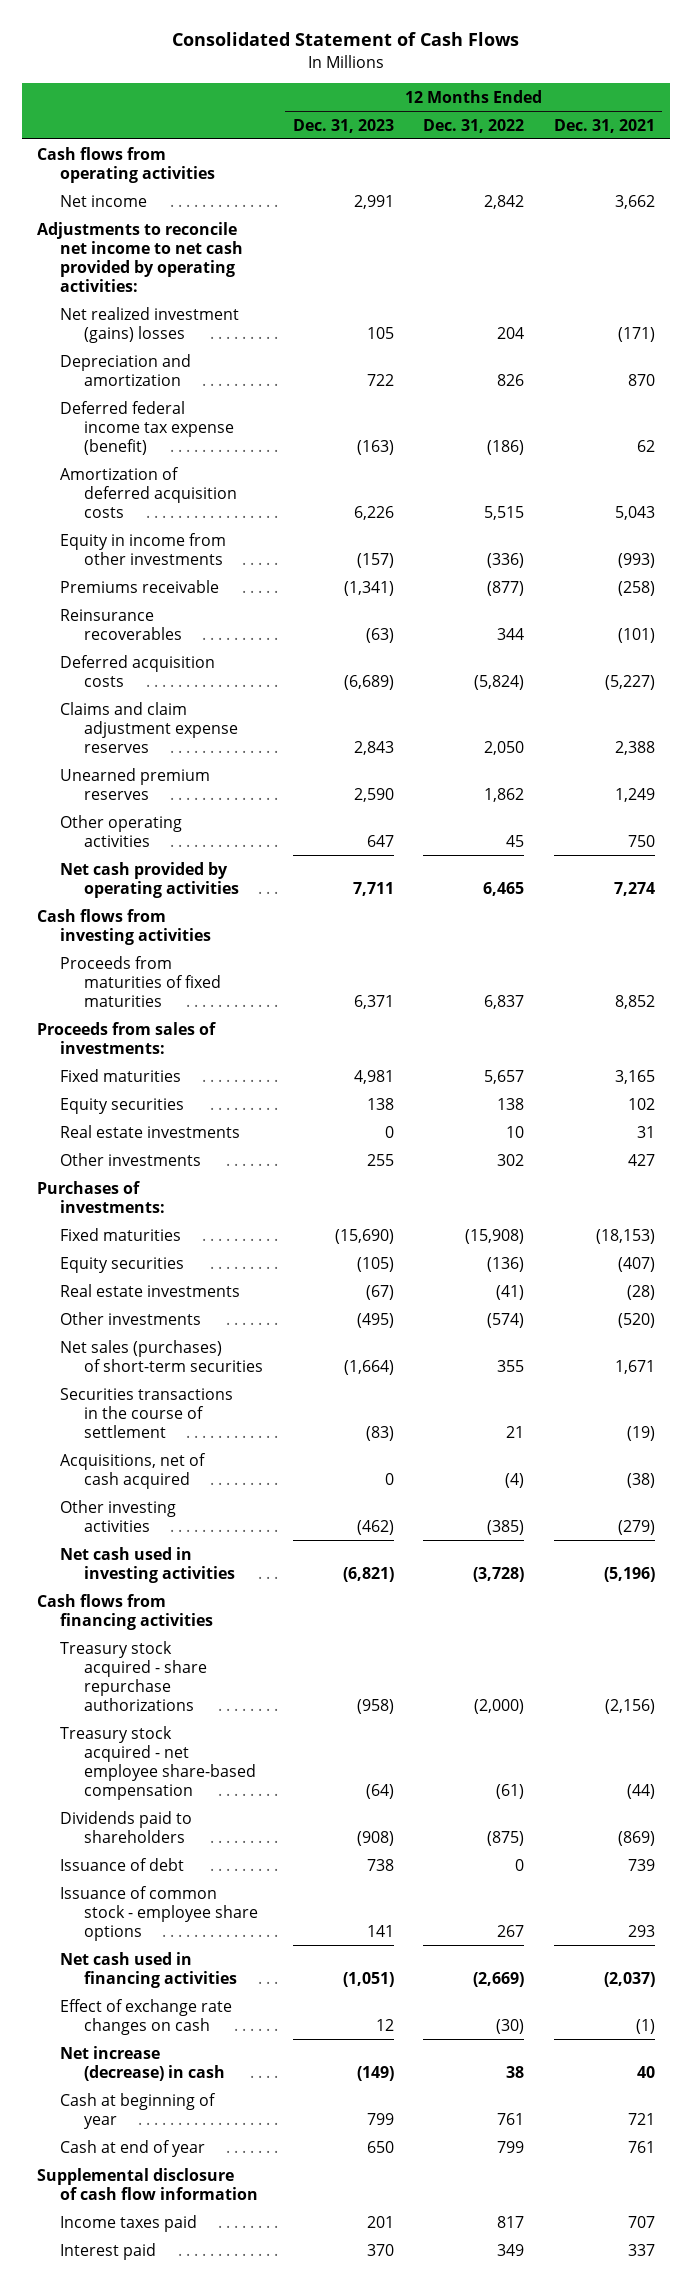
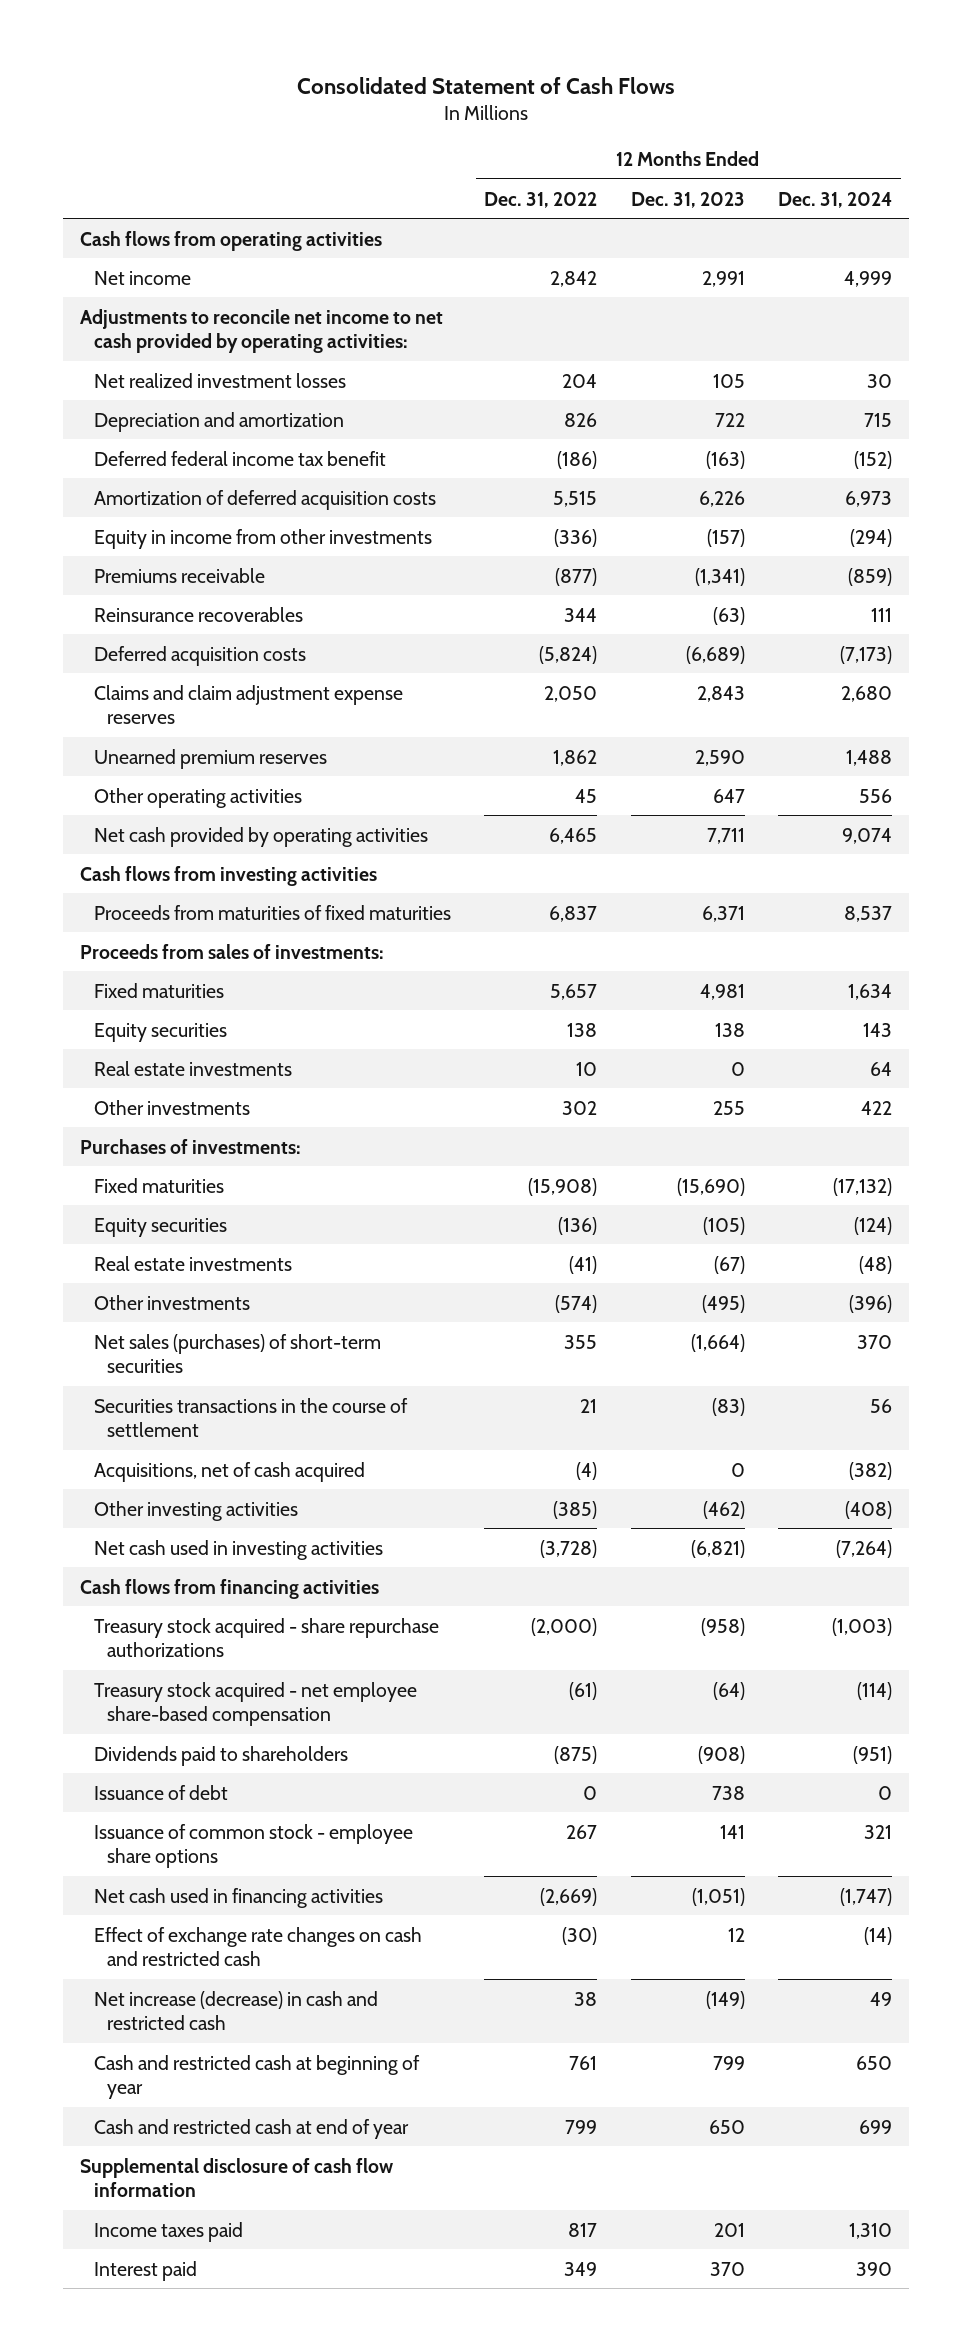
[553,118,655,133] Dec. 31, 2021 -> none
none -> [778,191,893,208] Dec. 31, 2024
[60,306,240,343] Net realized investment (gains) losses -> [93,372,346,388] Net realized investment losses
[60,400,235,455] Deferred federal income tax expense (benefit) -> [93,450,386,466] Deferred federal income tax benefit
[60,1998,233,2035] Effect of exchange rate changes on cash -> [93,1926,422,1966] Effect of exchange rate changes on cash and restricted cash
[60,2045,226,2081] Net increase (decrease) in cash -> [93,1990,378,2030] Net increase (decrease) in cash and restricted cash
[60,2092,217,2129] Cash at beginning of year -> [93,2054,420,2099] Cash and restricted cash at beginning of year
[60,2139,206,2157] Cash at end of year -> [93,2118,409,2139] Cash and restricted cash at end of year

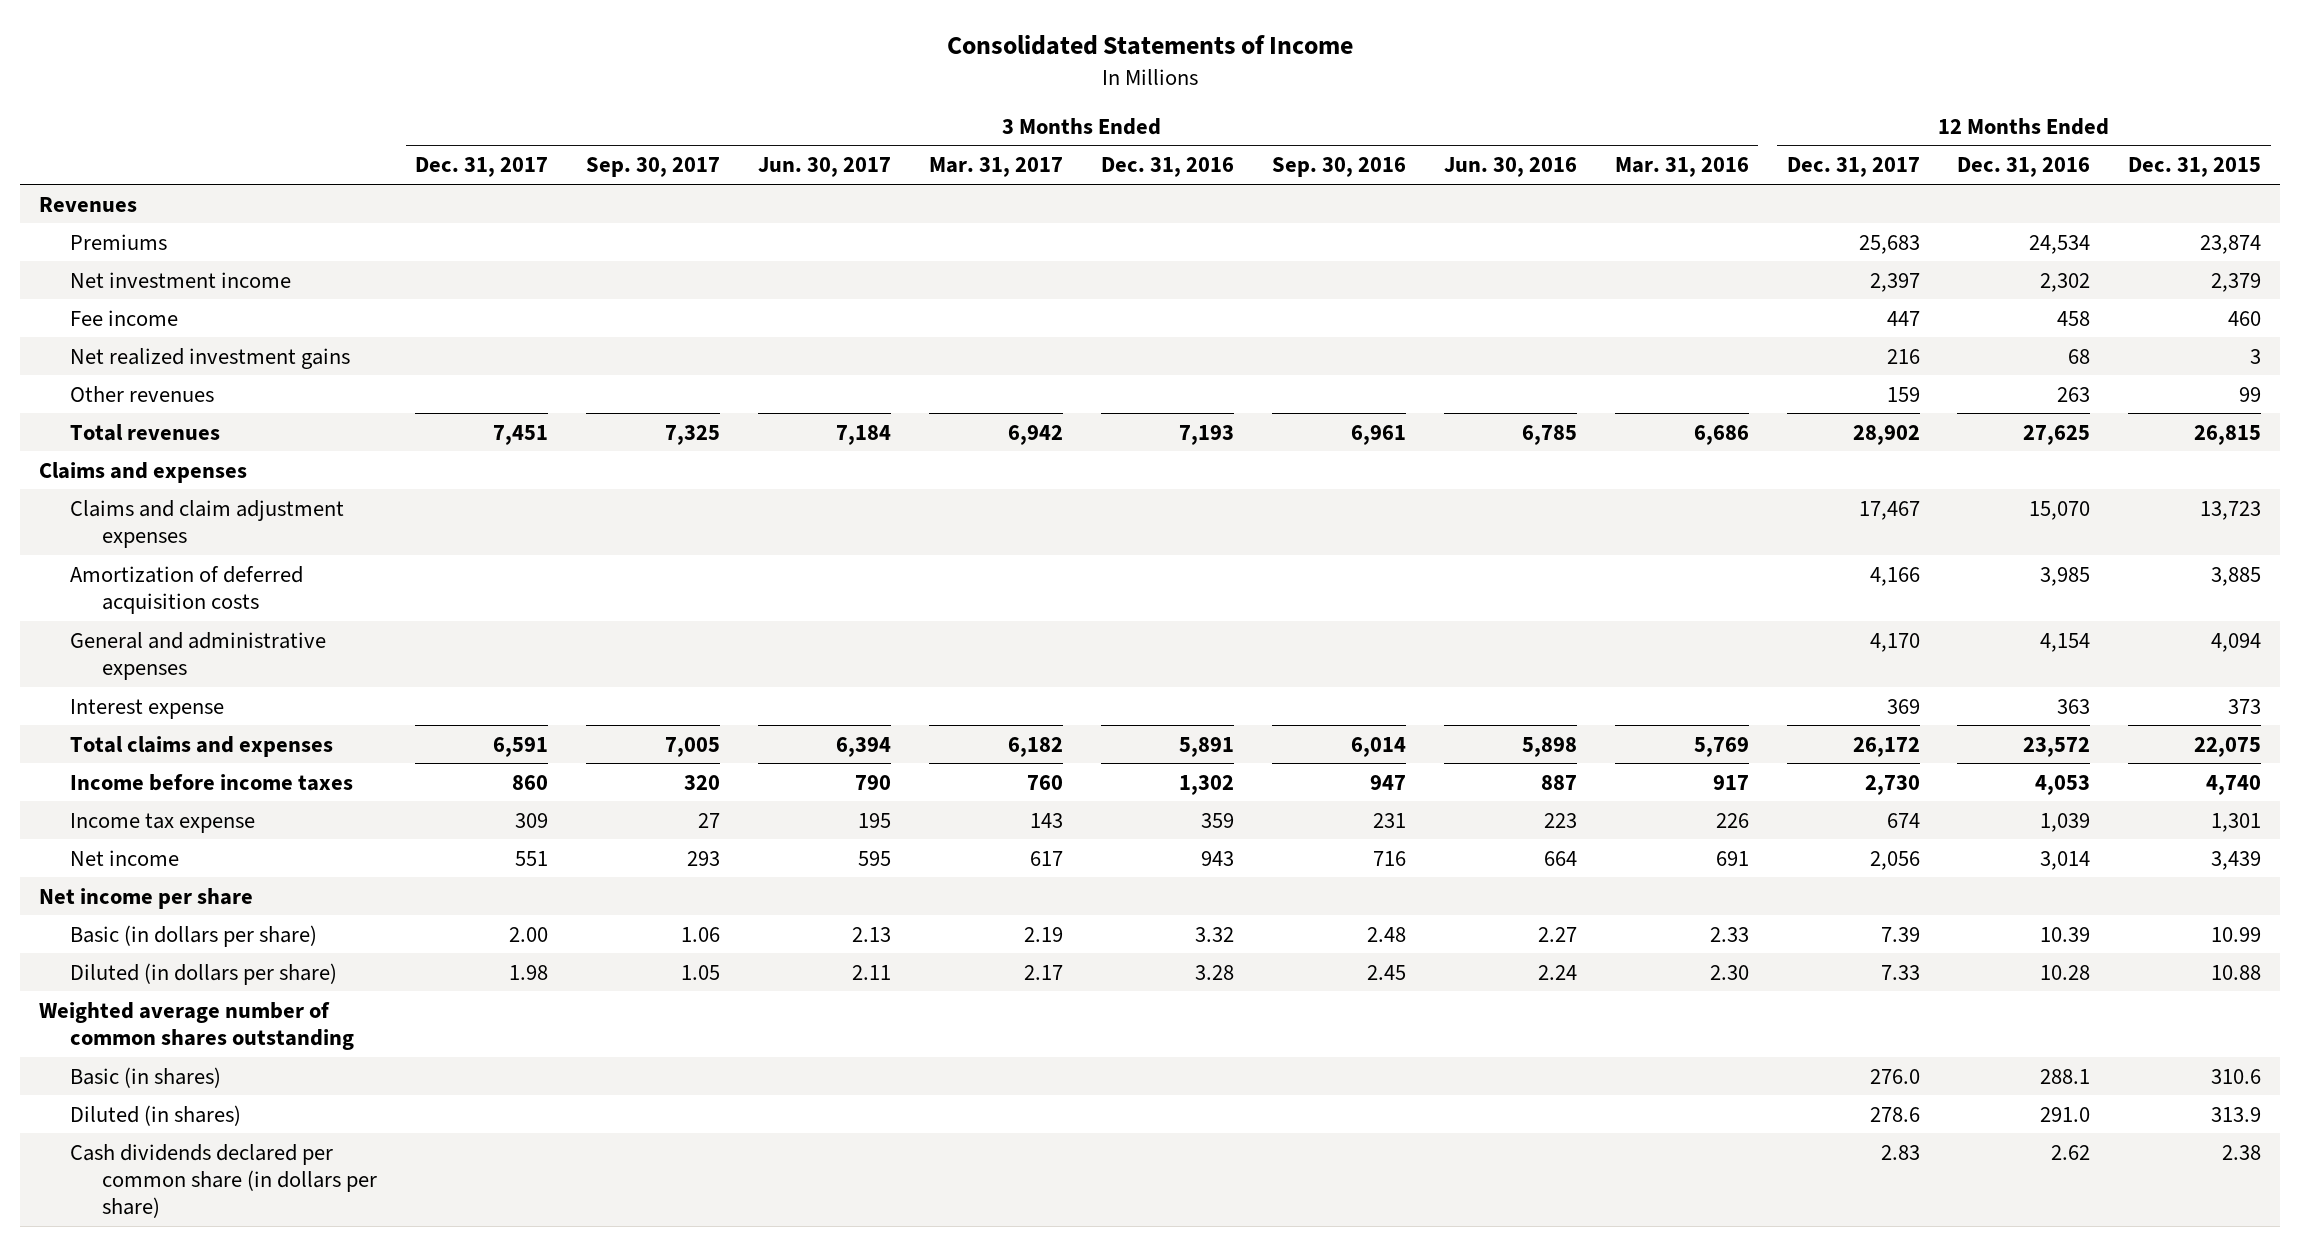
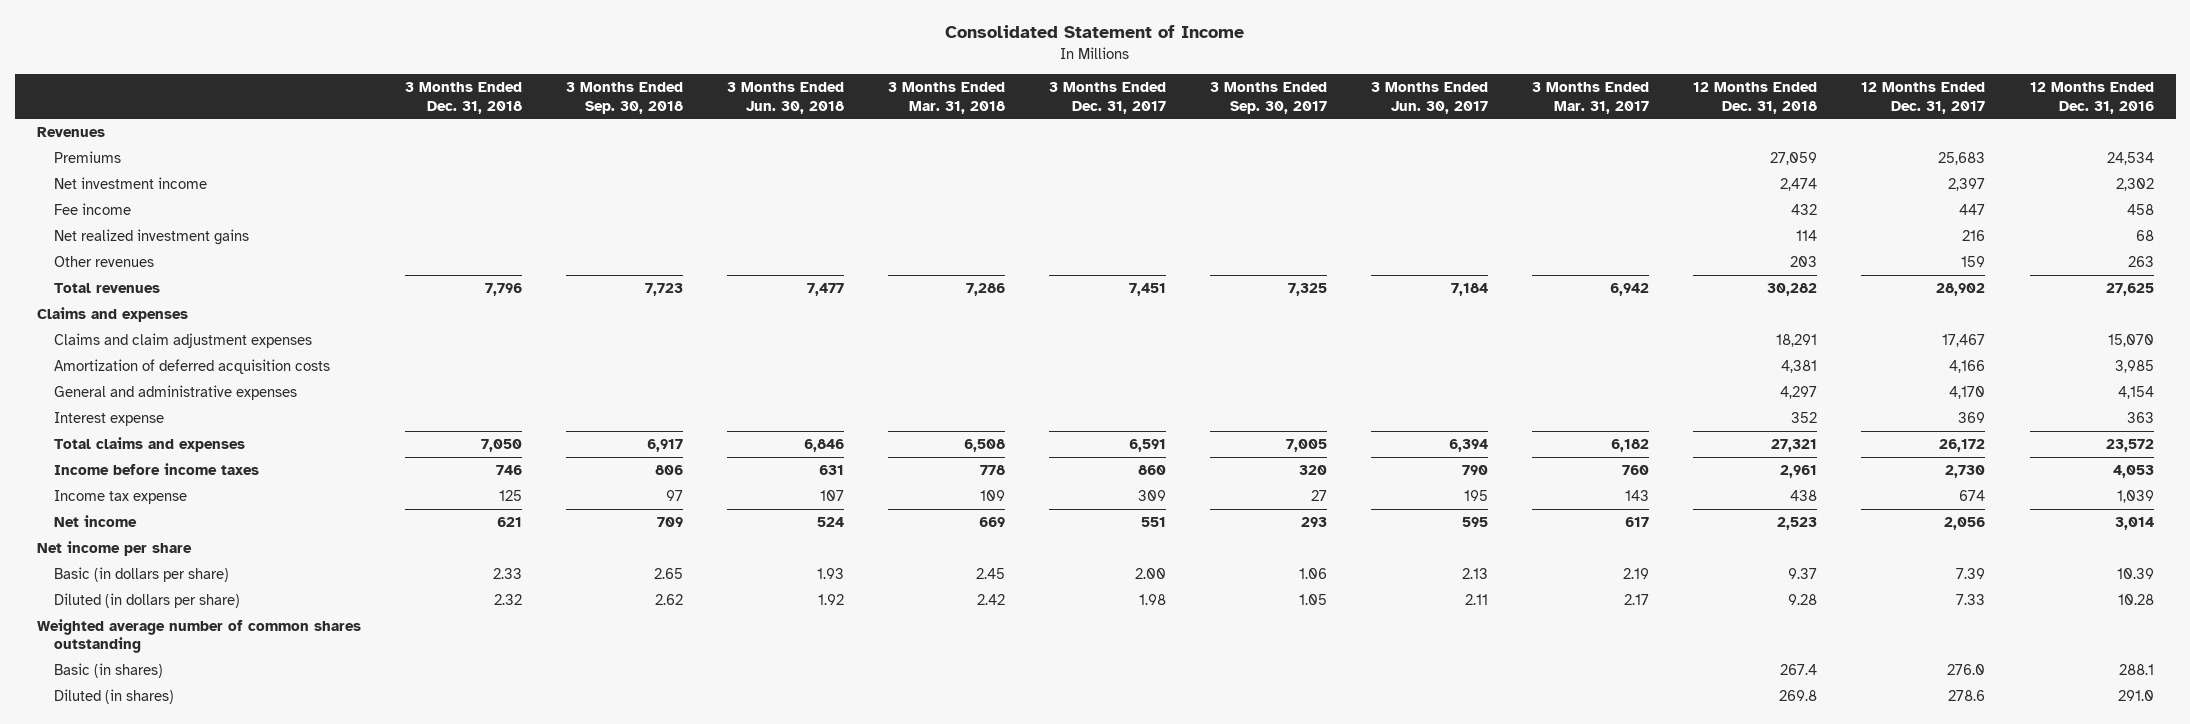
[946,35,1353,56] Consolidated Statements of Income -> [945,25,1245,39] Consolidated Statement of Income
[1100,157,1234,178] Dec. 31, 2016 -> none
[1271,157,1406,178] Sep. 30, 2016 -> none
[1443,157,1577,178] Jun. 30, 2016 -> none
[1614,157,1749,178] Mar. 31, 2016 -> none
[2128,157,2262,178] Dec. 31, 2015 -> none
none -> [404,82,522,114] 3 Months Ended Dec. 31, 2018
none -> [565,82,683,114] 3 Months Ended Sep. 30, 2018
none -> [727,82,845,114] 3 Months Ended Jun. 30, 2018
none -> [888,82,1006,114] 3 Months Ended Mar. 31, 2018
none -> [1693,82,1818,114] 12 Months Ended Dec. 31, 2018
[70,1143,378,1219] Cash dividends declared per common share (in dollars per share) -> none

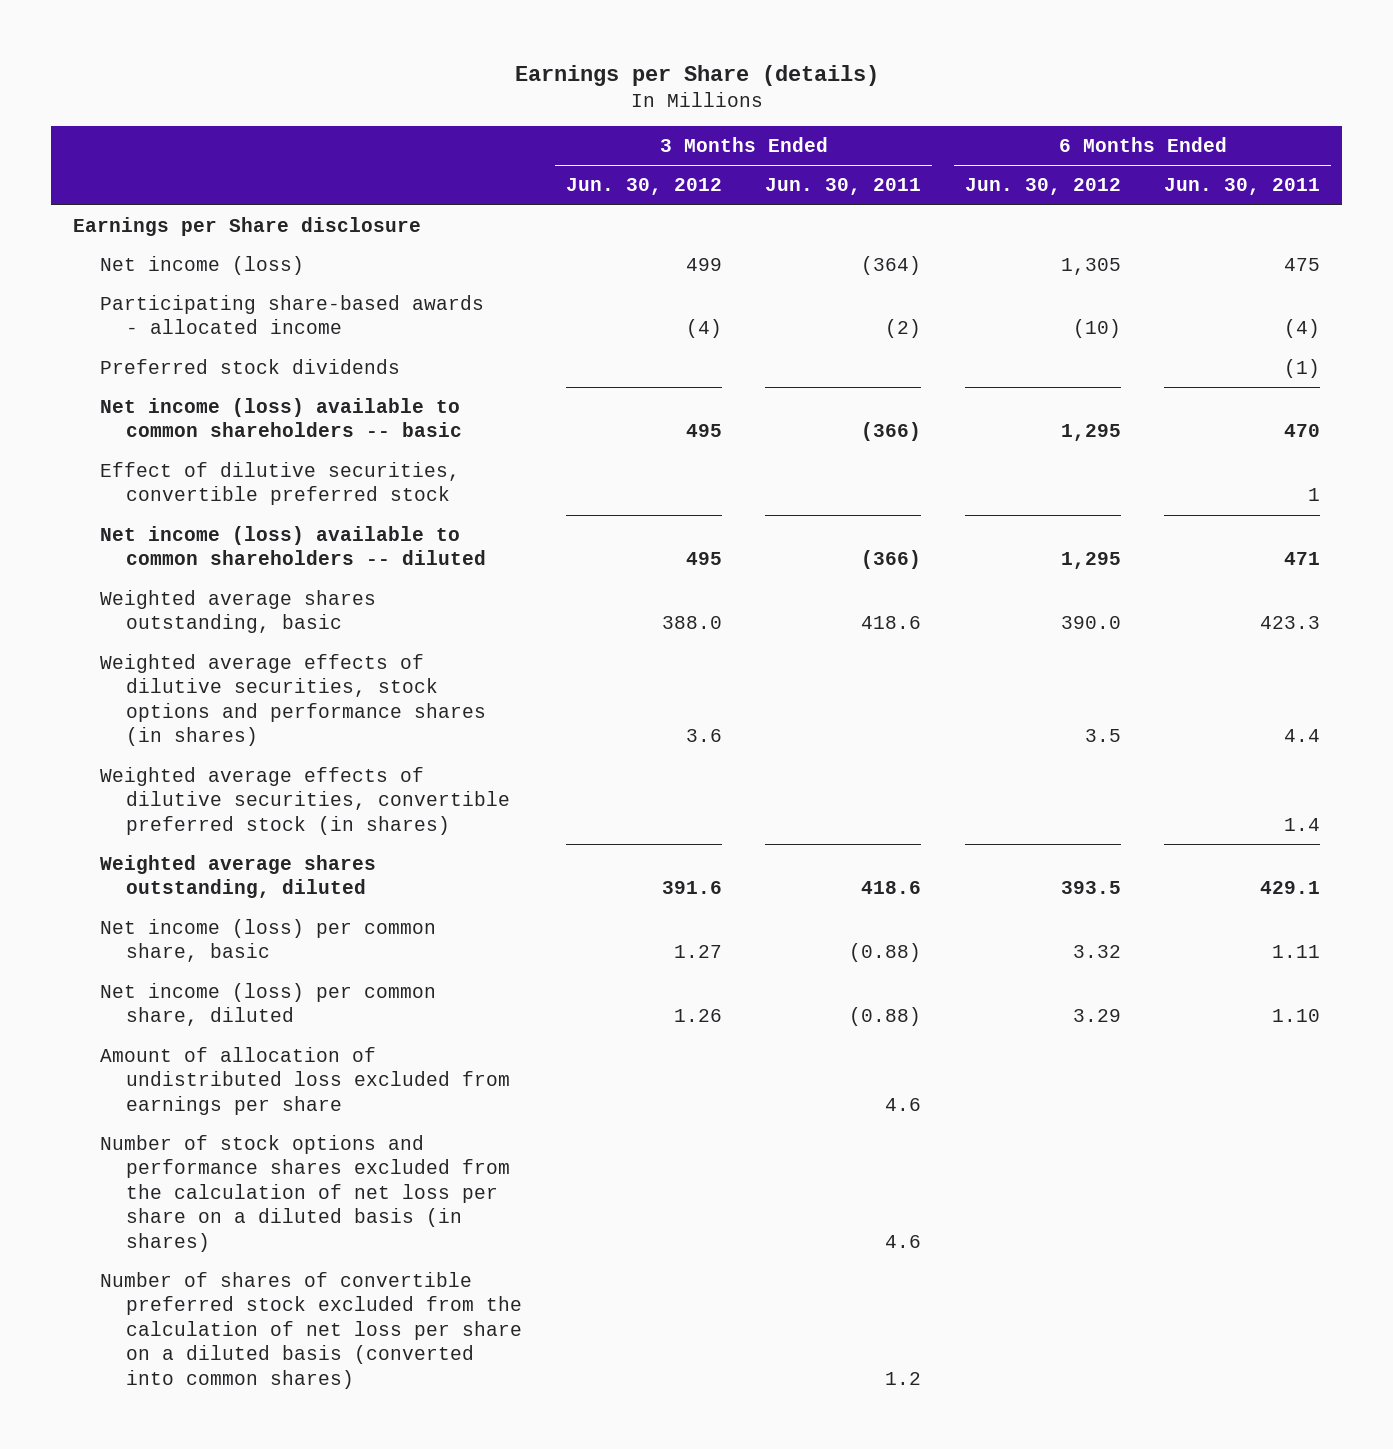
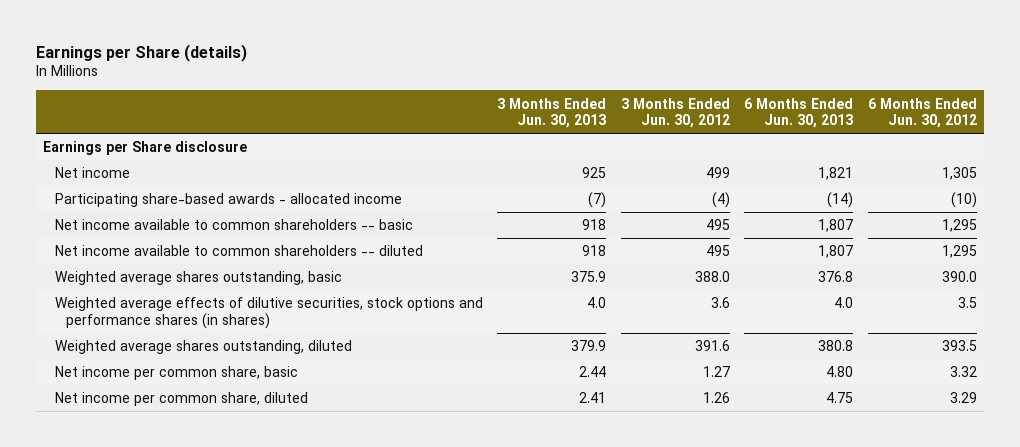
[765,178,922,196] Jun. 30, 2011 -> none
[1164,178,1321,196] Jun. 30, 2011 -> none
none -> [497,97,607,129] 3 Months Ended Jun. 30, 2013
none -> [744,97,854,129] 6 Months Ended Jun. 30, 2013
[99,255,304,275] Net income (loss) -> [54,167,130,179] Net income
[99,358,400,374] Preferred stock dividends -> none
[99,461,460,506] Effect of dilutive securities, convertible preferred stock -> none
[99,397,463,438] Net income (loss) available to common shareholders -- basic -> [54,219,413,231] Net income available to common shareholders -- basic
[99,525,487,566] Net income (loss) available to common shareholders -- diluted -> [54,245,423,257] Net income available to common shareholders -- diluted
[99,766,511,835] Weighted average effects of dilutive securities, convertible preferred stock (in shares) -> none
[99,1046,511,1115] Amount of allocation of undistributed loss excluded from earnings per share -> none
[99,1134,511,1252] Number of stock options and performance shares excluded from the calculation of net loss per share on a diluted basis (in shares) -> none
[99,1271,523,1389] Number of shares of convertible preferred stock excluded from the calculation of net loss per share on a diluted basis (converted into common shares) -> none
[99,918,436,963] Net income (loss) per common share, basic -> [54,366,298,381] Net income per common share, basic
[99,982,436,1027] Net income (loss) per common share, diluted -> [54,392,308,407] Net income per common share, diluted

